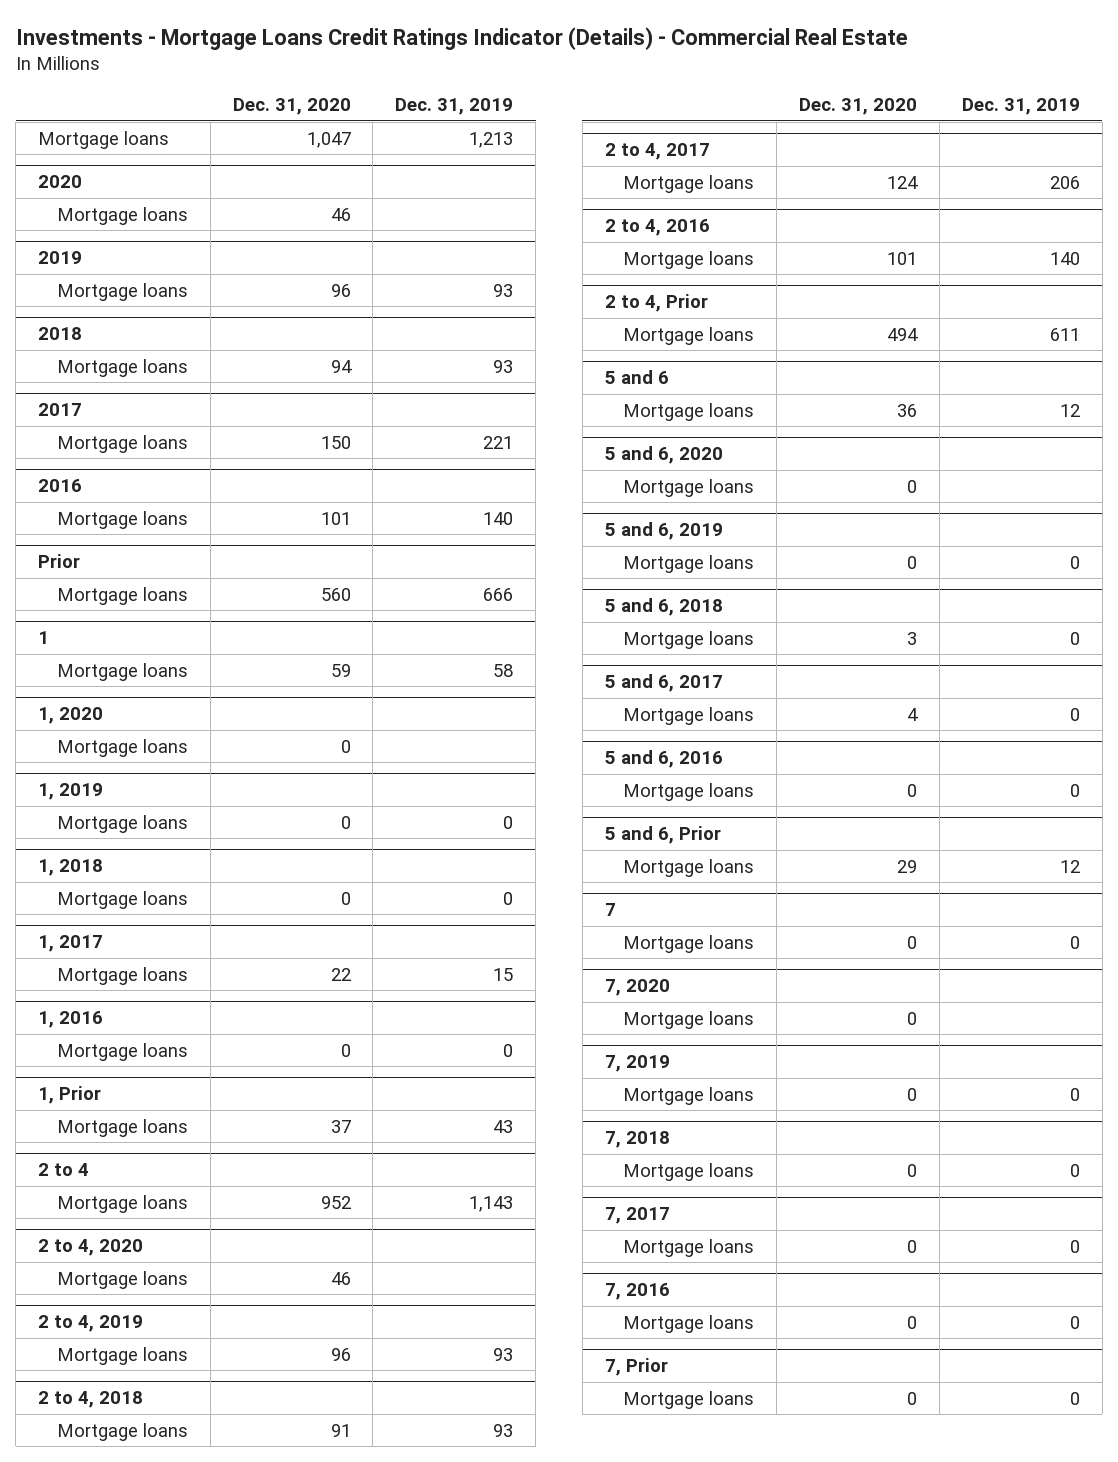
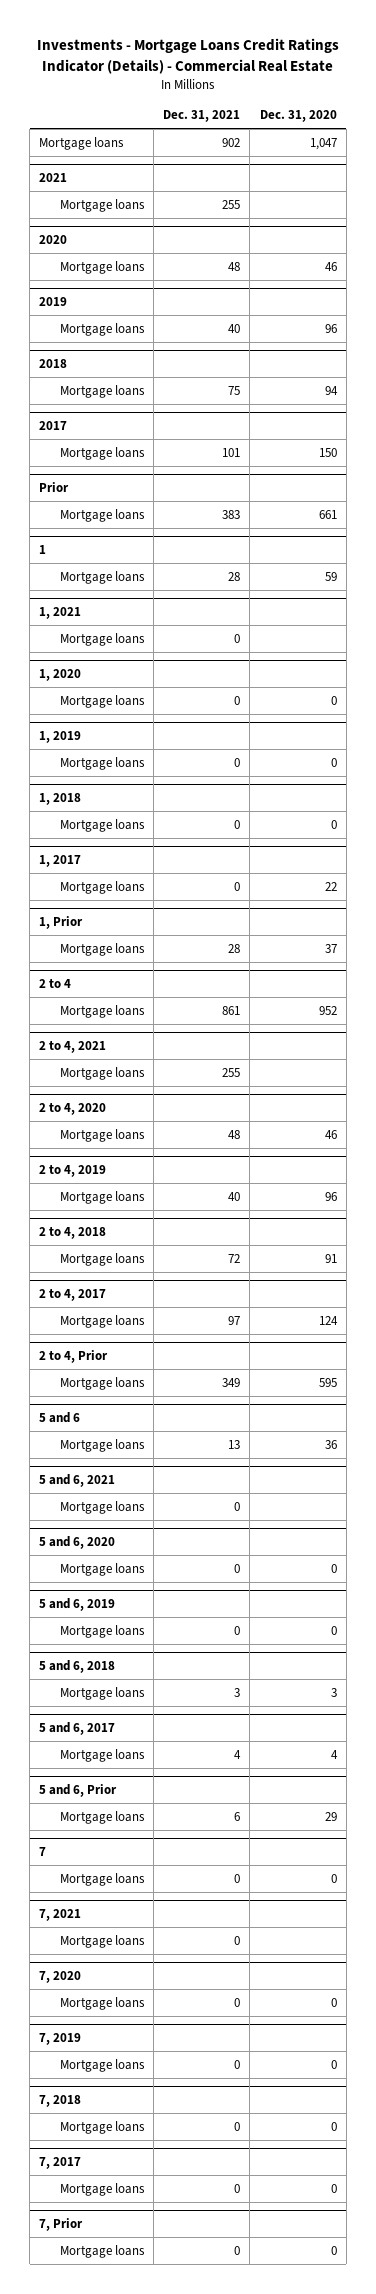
[395,98,514,116] Dec. 31, 2019 -> none
none -> [163,110,241,123] Dec. 31, 2021
none -> [39,172,68,182] 2021
none -> [60,198,146,212] Mortgage loans
[38,479,83,493] 2016 -> none
[56,510,188,529] Mortgage loans -> none
[320,587,351,601] 560 -> [318,509,337,519] 661
none -> [39,606,82,619] 1, 2021
none -> [60,632,146,646] Mortgage loans
[38,1011,104,1029] 1, 2016 -> none
[56,1042,188,1061] Mortgage loans -> none
none -> [39,1040,107,1053] 2 to 4, 2021
none -> [60,1066,146,1080] Mortgage loans
[604,219,710,237] 2 to 4, 2016 -> none
[623,250,755,269] Mortgage loans -> none
[887,327,919,341] 494 -> [318,1377,337,1387] 595
none -> [39,1473,116,1487] 5 and 6, 2021
none -> [60,1500,146,1514] Mortgage loans
[604,750,723,769] 5 and 6, 2016 -> none
[623,782,755,801] Mortgage loans -> none
none -> [39,1908,82,1921] 7, 2021
none -> [60,1934,146,1948] Mortgage loans
[604,1283,670,1301] 7, 2016 -> none
[623,1314,755,1333] Mortgage loans -> none

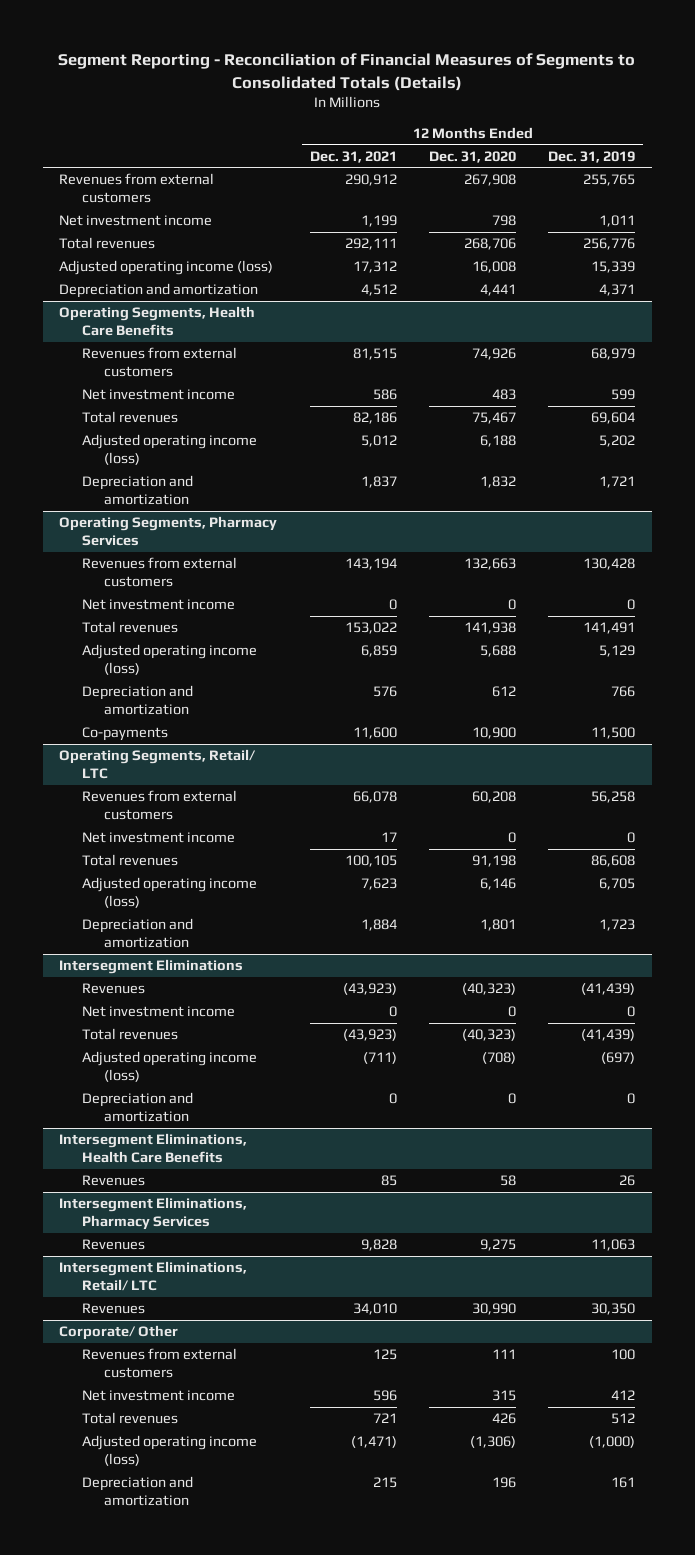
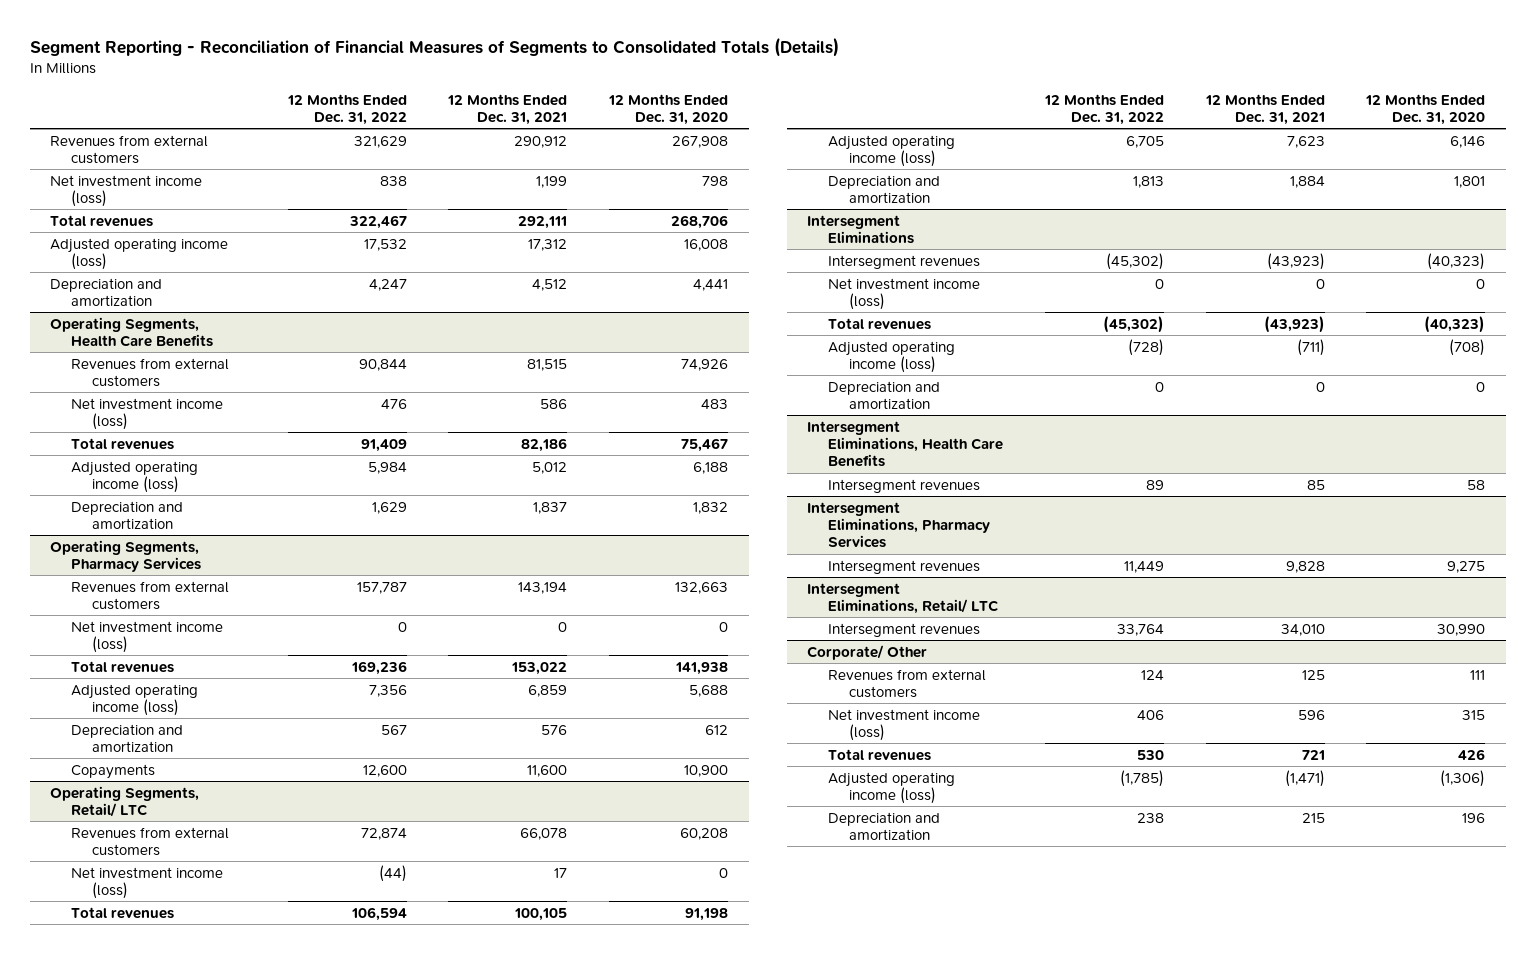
[548,150,636,163] Dec. 31, 2019 -> none
none -> [286,93,407,126] 12 Months Ended Dec. 31, 2022
[59,215,213,227] Net investment income -> [50,174,203,208] Net investment income (loss)
[81,389,235,401] Net investment income -> [71,397,224,431] Net investment income (loss)
[81,599,235,611] Net investment income -> [71,620,224,654] Net investment income (loss)
[81,727,168,742] Co-payments -> [71,763,156,779] Copayments
[81,832,235,844] Net investment income -> [71,866,224,900] Net investment income (loss)
[81,983,145,995] Revenues -> [828,254,981,269] Intersegment revenues
[81,1006,235,1018] Net investment income -> [828,277,981,311] Net investment income (loss)
[81,1175,145,1187] Revenues -> [828,478,981,493] Intersegment revenues
[81,1239,145,1251] Revenues -> [828,559,981,574] Intersegment revenues
[81,1303,145,1315] Revenues -> [828,622,981,637] Intersegment revenues
[81,1390,235,1402] Net investment income -> [828,708,981,742] Net investment income (loss)

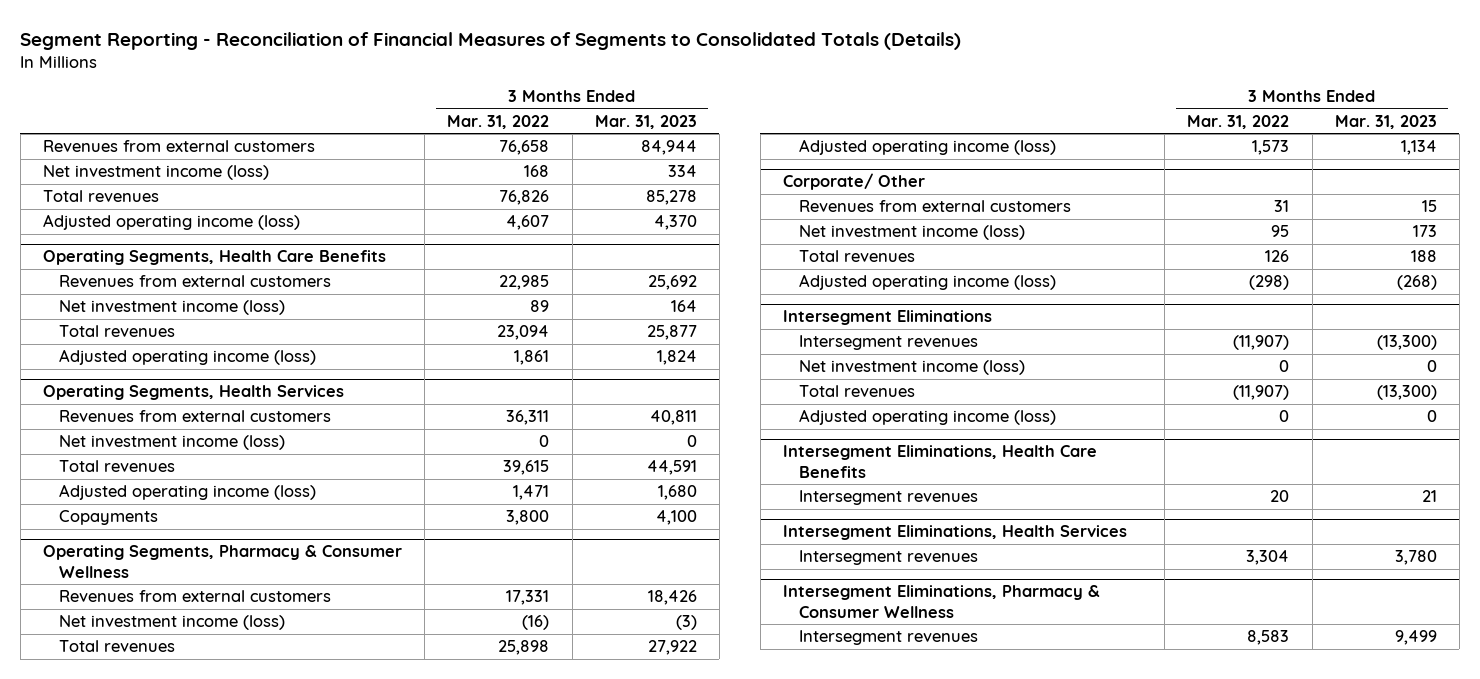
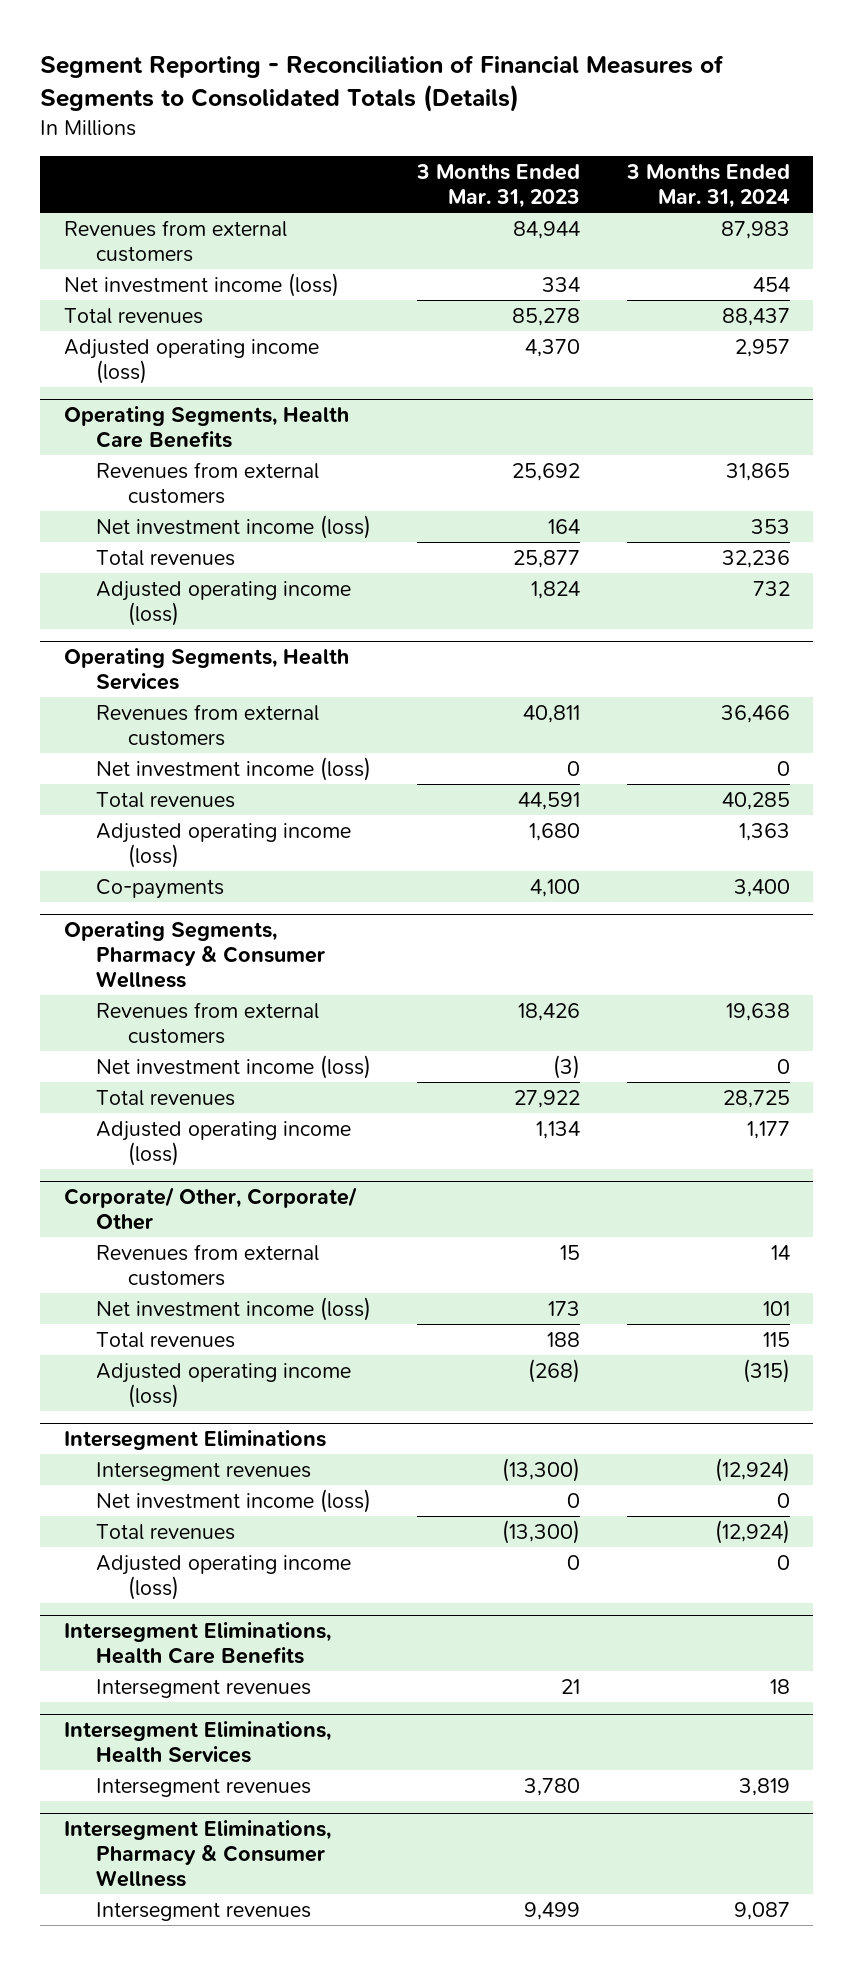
[447,114,550,129] Mar. 31, 2022 -> none
none -> [625,164,790,209] 3 Months Ended Mar. 31, 2024
[59,510,159,526] Copayments -> [95,878,224,899] Co-payments
[783,173,926,191] Corporate/ Other -> [63,1187,357,1231] Corporate/ Other, Corporate/ Other

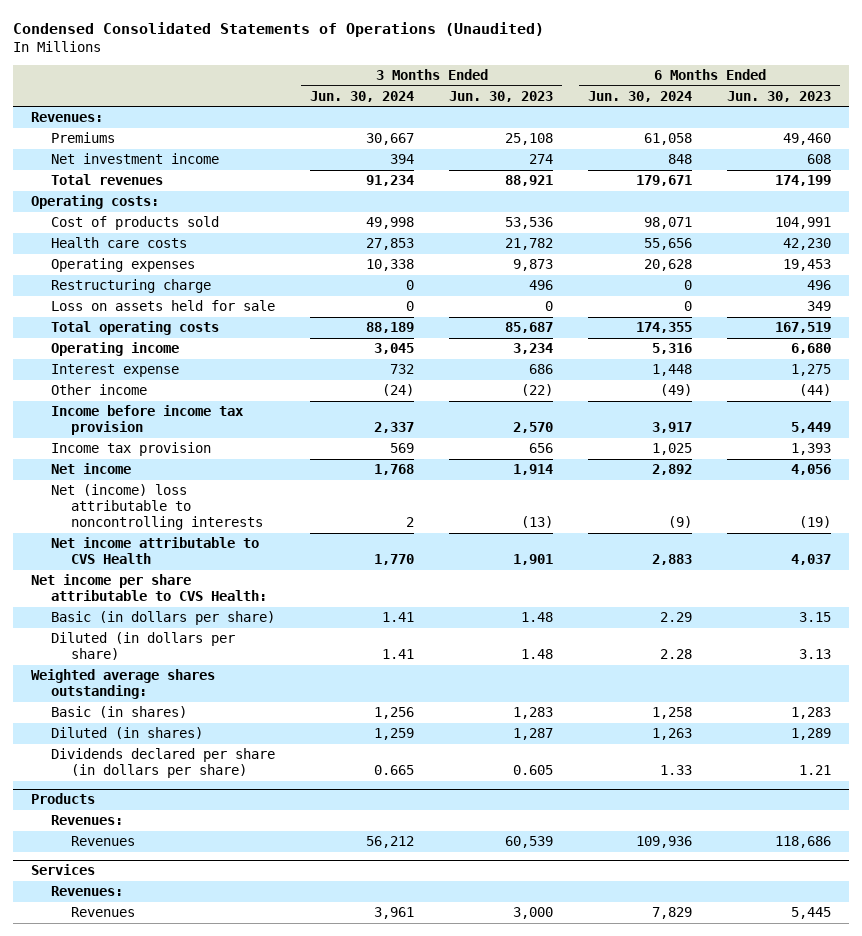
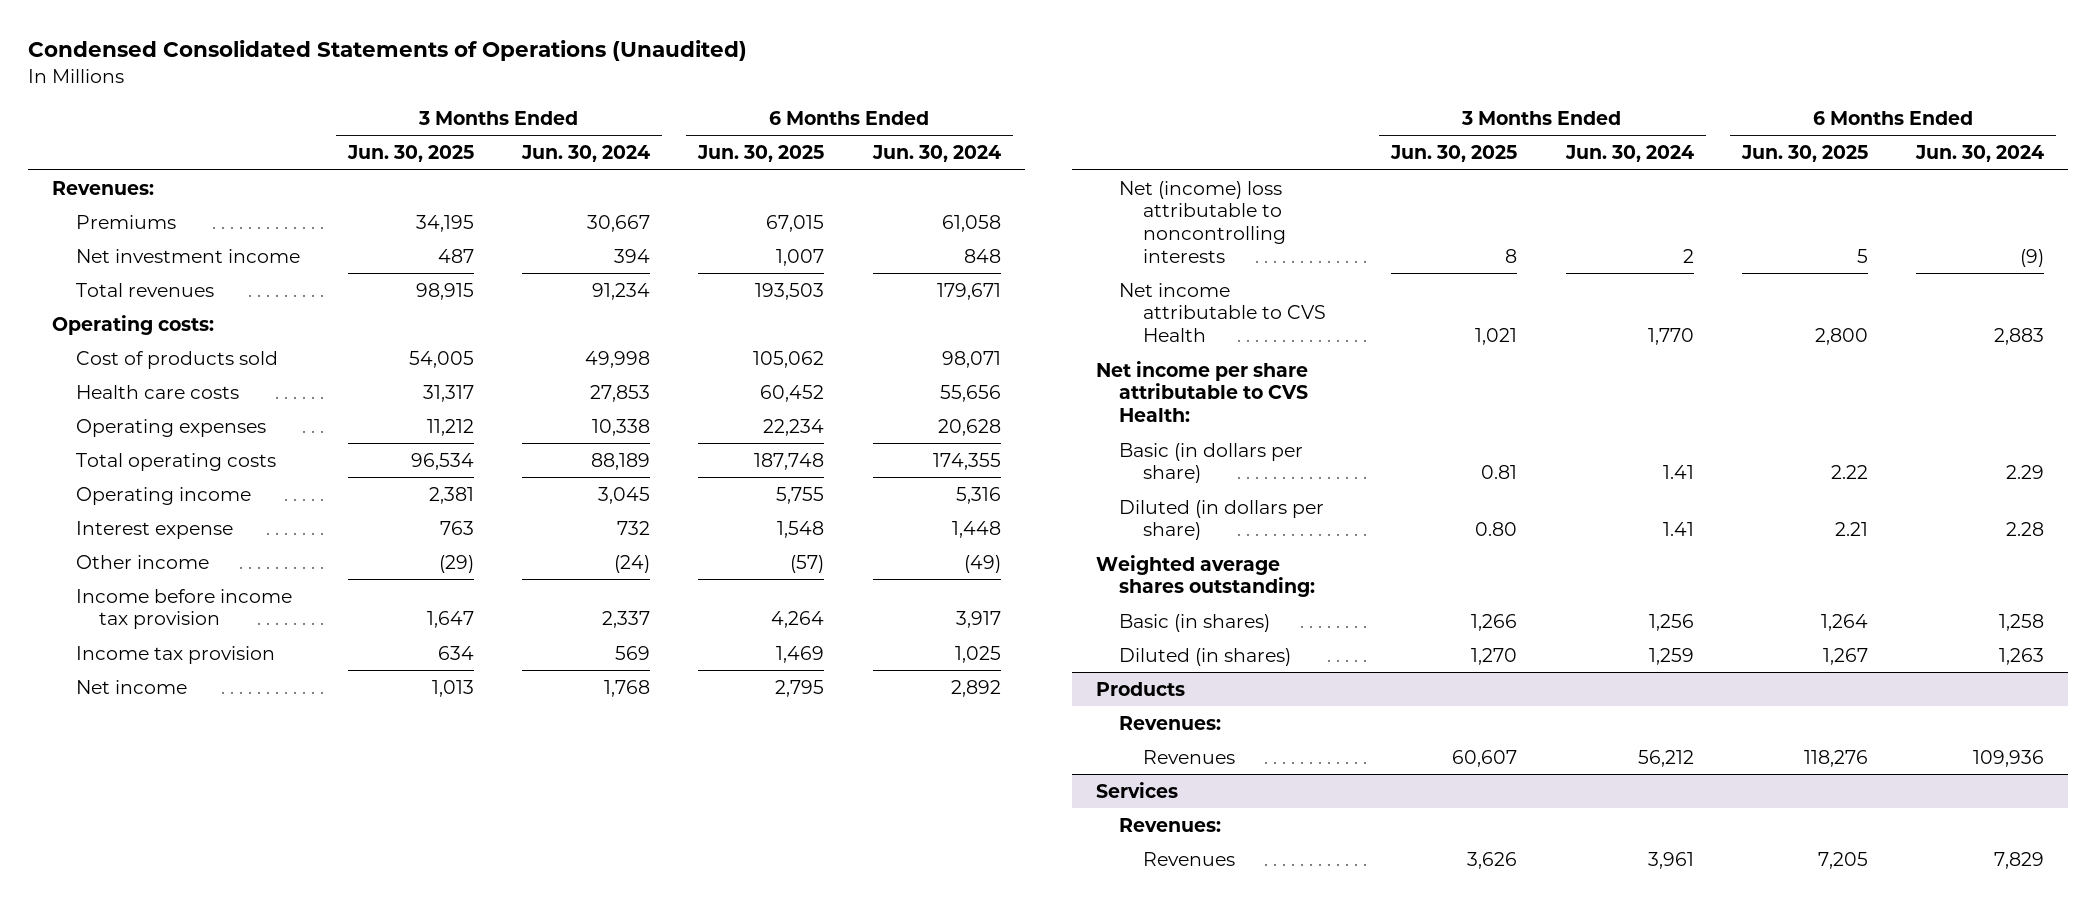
[449,90,554,102] Jun. 30, 2023 -> none
[727,90,832,102] Jun. 30, 2023 -> none
none -> [346,145,474,163] Jun. 30, 2025
none -> [697,145,825,163] Jun. 30, 2025
[50,279,211,294] Restructuring charge -> none
[50,300,275,312] Loss on assets held for sale -> none
[50,748,275,779] Dividends declared per share (in dollars per share) -> none

